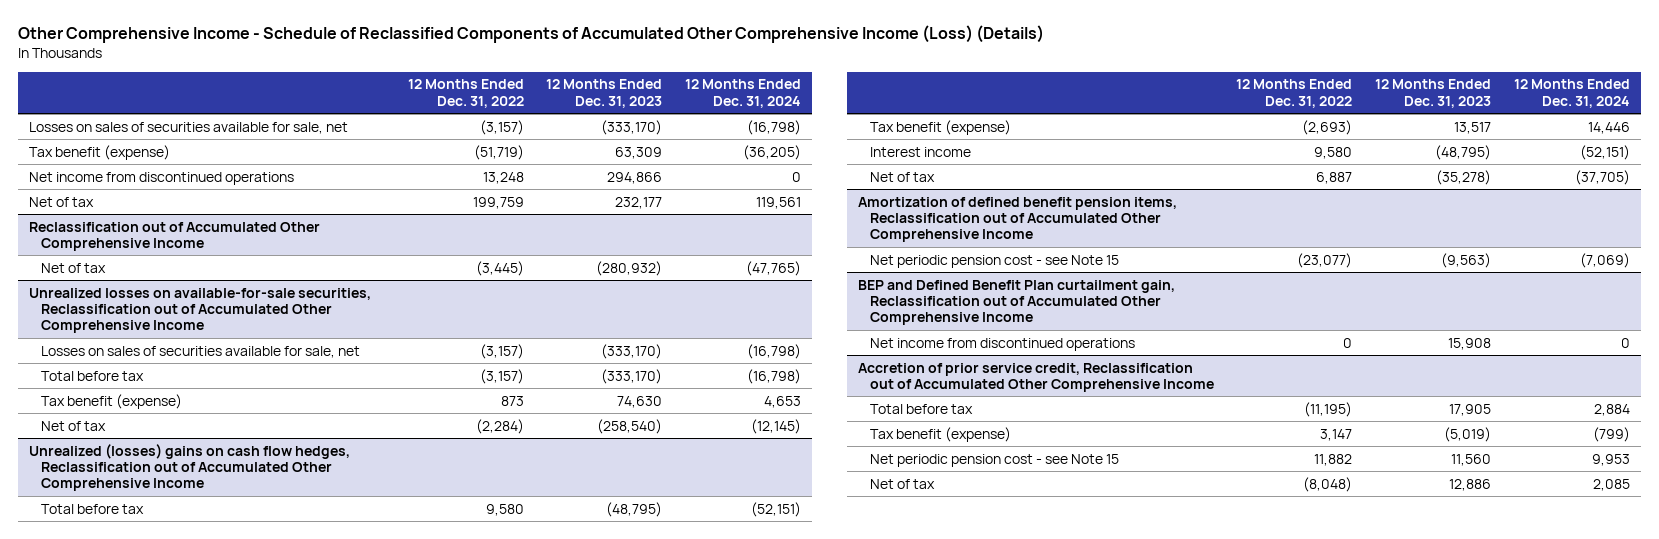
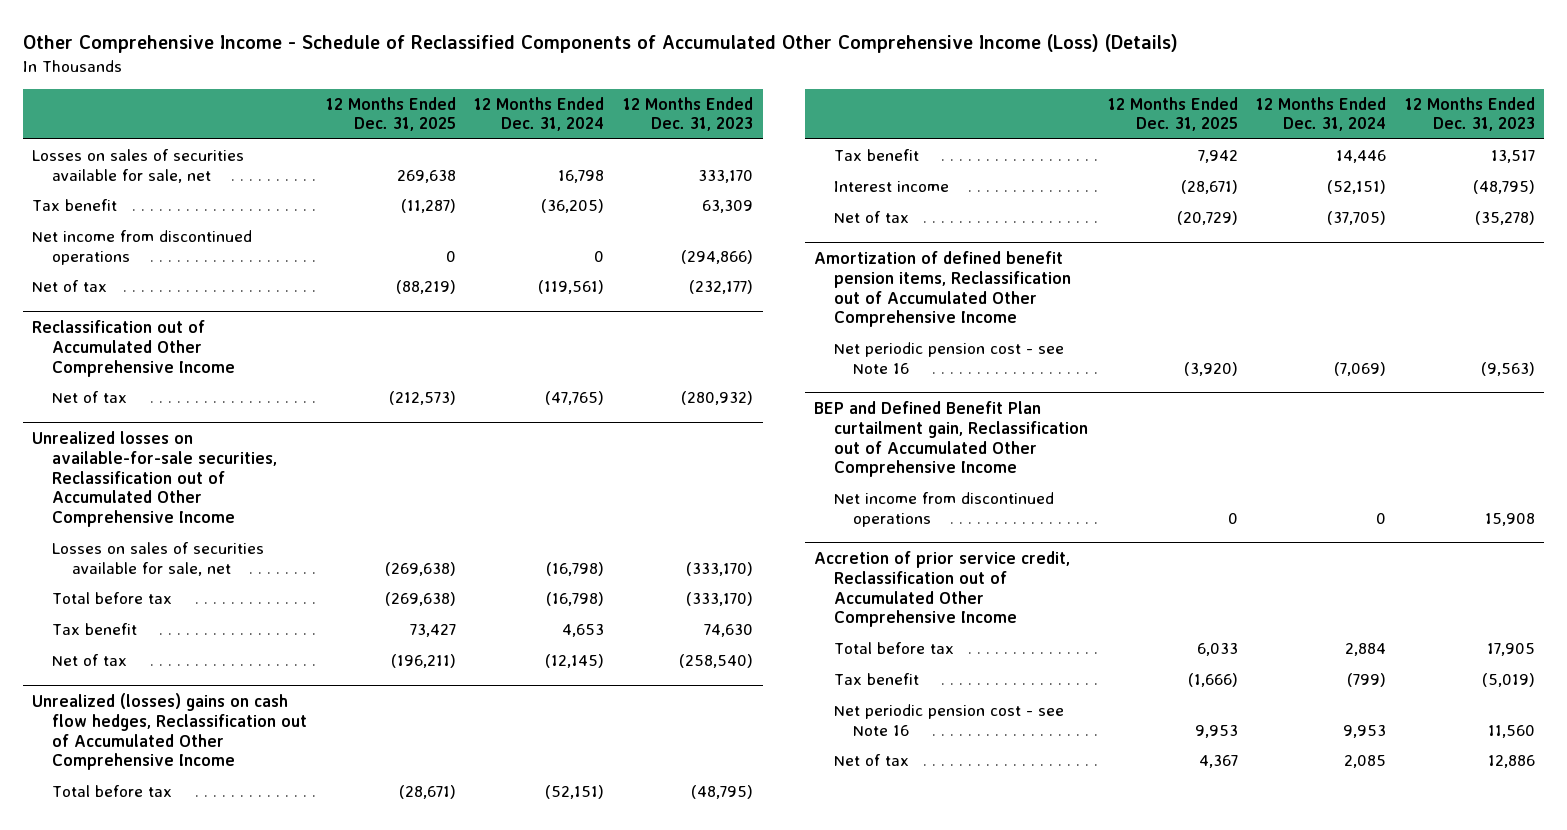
[407,79,524,108] 12 Months Ended Dec. 31, 2022 -> none
none -> [325,96,456,132] 12 Months Ended Dec. 31, 2025
[601,119,663,135] (333,170) -> [698,169,754,183] 333,170
[746,119,801,135] (16,798) -> [558,169,605,183] 16,798
[29,144,171,160] Tax benefit (expense) -> [32,199,118,212] Tax benefit
[607,171,663,184] 294,866 -> [681,249,754,264] (294,866)
[615,196,663,209] 232,177 -> [689,280,754,295] (232,177)
[755,196,801,209] 119,561 -> [538,280,605,295] (119,561)
[40,393,182,409] Tax benefit (expense) -> [51,623,137,636] Tax benefit
[869,119,1011,135] Tax benefit (expense) -> [833,149,919,162] Tax benefit
[869,254,1119,268] Net periodic pension cost - see Note 15 -> [833,342,1064,374] Net periodic pension cost - see Note 16
[869,426,1011,442] Tax benefit (expense) -> [833,673,919,686] Tax benefit
[869,453,1119,467] Net periodic pension cost - see Note 15 -> [833,704,1064,736] Net periodic pension cost - see Note 16

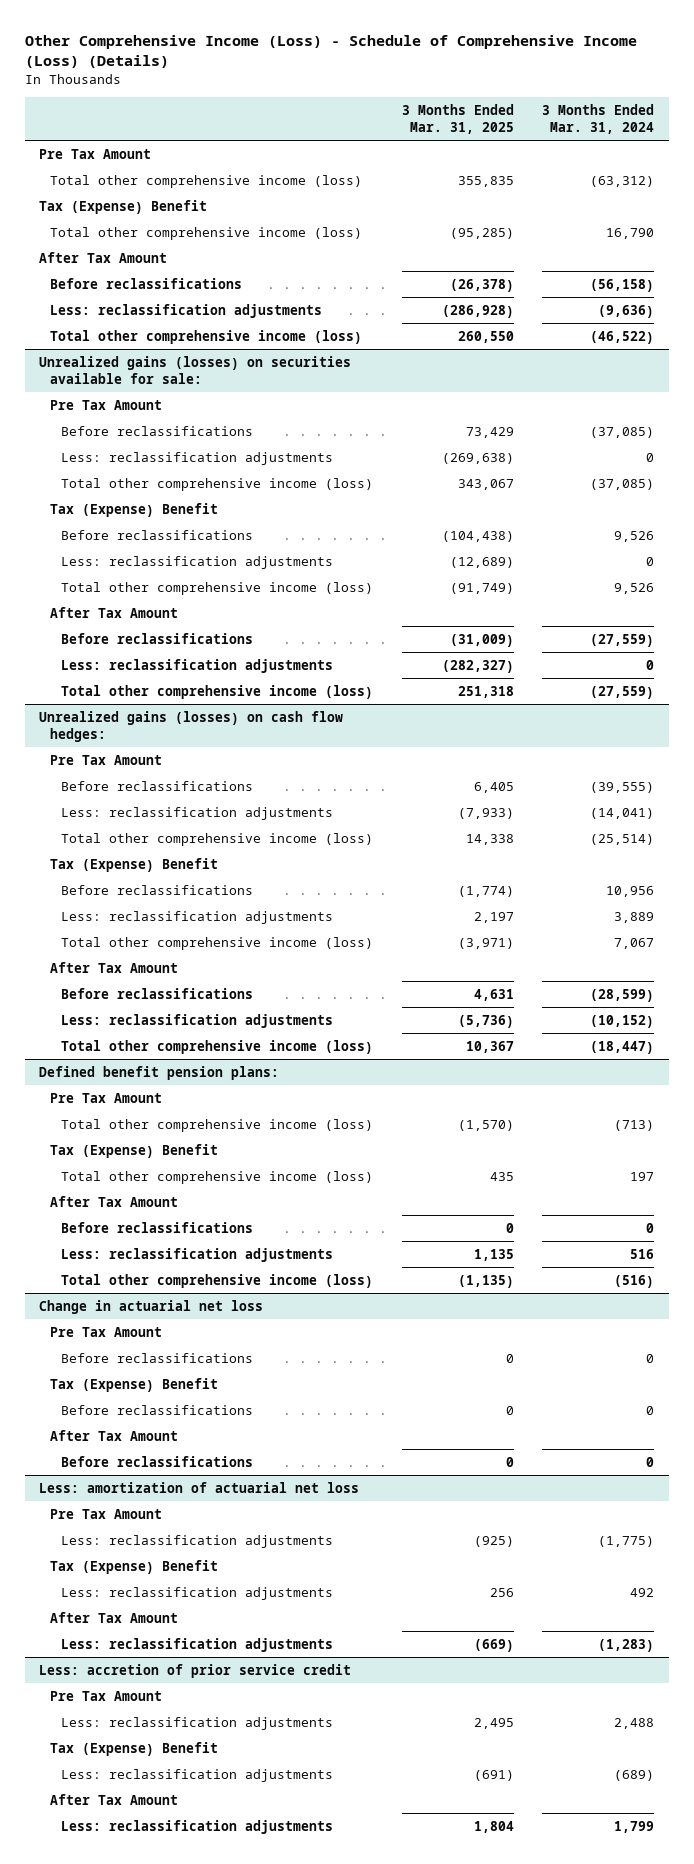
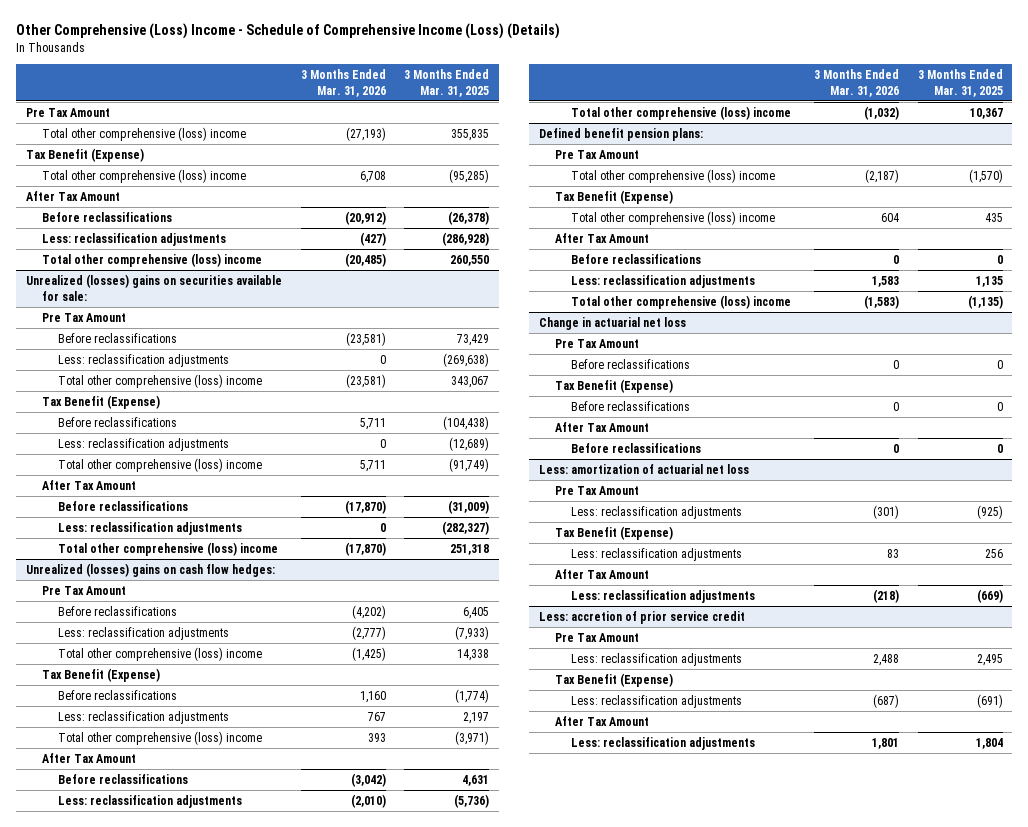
[25,34,638,68] Other Comprehensive Income (Loss) - Schedule of Comprehensive Income (Loss) (Details) -> [16,23,561,40] Other Comprehensive (Loss) Income - Schedule of Comprehensive Income (Loss) (Details)
[542,103,655,134] 3 Months Ended Mar. 31, 2024 -> none
none -> [300,68,386,97] 3 Months Ended Mar. 31, 2026
[50,174,363,188] Total other comprehensive income (loss) -> [41,126,246,141] Total other comprehensive (loss) income
[39,199,208,214] Tax (Expense) Benefit -> [25,147,144,162] Tax Benefit (Expense)
[50,226,363,240] Total other comprehensive income (loss) -> [41,168,246,183] Total other comprehensive (loss) income
[50,329,363,344] Total other comprehensive income (loss) -> [41,252,262,267] Total other comprehensive (loss) income
[39,355,352,384] Unrealized gains (losses) on securities available for sale: -> [25,273,282,301] Unrealized (losses) gains on securities available for sale:
[61,477,374,491] Total other comprehensive income (loss) -> [58,373,263,388] Total other comprehensive (loss) income
[50,502,219,517] Tax (Expense) Benefit -> [41,394,160,409] Tax Benefit (Expense)
[61,581,374,595] Total other comprehensive income (loss) -> [58,457,263,472] Total other comprehensive (loss) income
[61,684,374,699] Total other comprehensive income (loss) -> [58,541,279,556] Total other comprehensive (loss) income
[39,710,344,742] Unrealized gains (losses) on cash flow hedges: -> [25,562,275,577] Unrealized (losses) gains on cash flow hedges:
[61,832,374,846] Total other comprehensive income (loss) -> [58,646,263,661] Total other comprehensive (loss) income
[50,857,219,872] Tax (Expense) Benefit -> [41,667,160,682] Tax Benefit (Expense)
[61,936,374,950] Total other comprehensive income (loss) -> [58,730,263,745] Total other comprehensive (loss) income
[61,1039,374,1054] Total other comprehensive income (loss) -> [571,105,792,120] Total other comprehensive (loss) income
[61,1118,374,1132] Total other comprehensive income (loss) -> [571,168,776,183] Total other comprehensive (loss) income
[50,1143,219,1158] Tax (Expense) Benefit -> [555,189,674,204] Tax Benefit (Expense)
[61,1170,374,1184] Total other comprehensive income (loss) -> [571,210,776,225] Total other comprehensive (loss) income
[61,1273,374,1288] Total other comprehensive income (loss) -> [571,294,792,309] Total other comprehensive (loss) income
[50,1377,219,1392] Tax (Expense) Benefit -> [555,378,674,393] Tax Benefit (Expense)
[50,1559,219,1574] Tax (Expense) Benefit -> [555,525,674,540] Tax Benefit (Expense)
[50,1741,219,1756] Tax (Expense) Benefit -> [555,672,674,687] Tax Benefit (Expense)

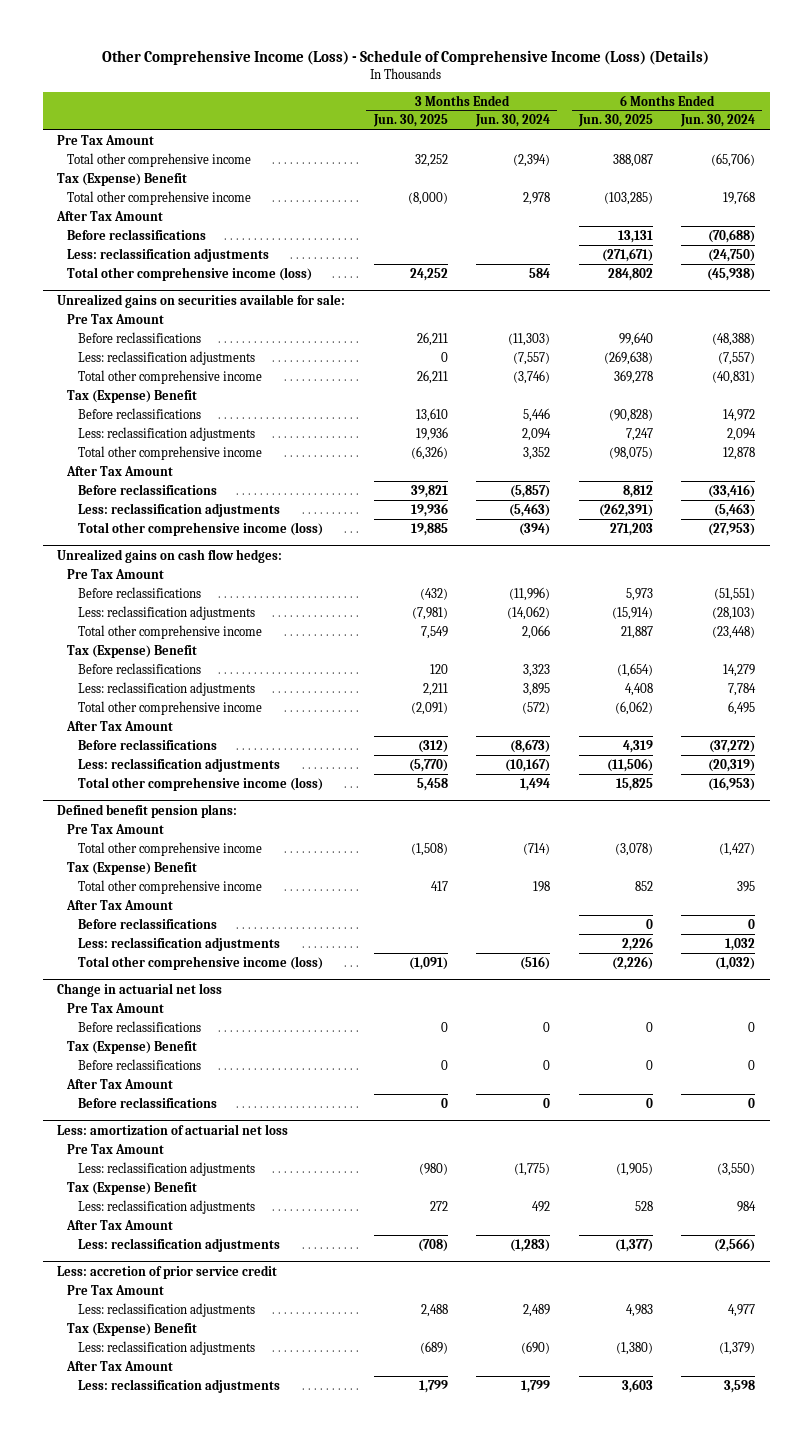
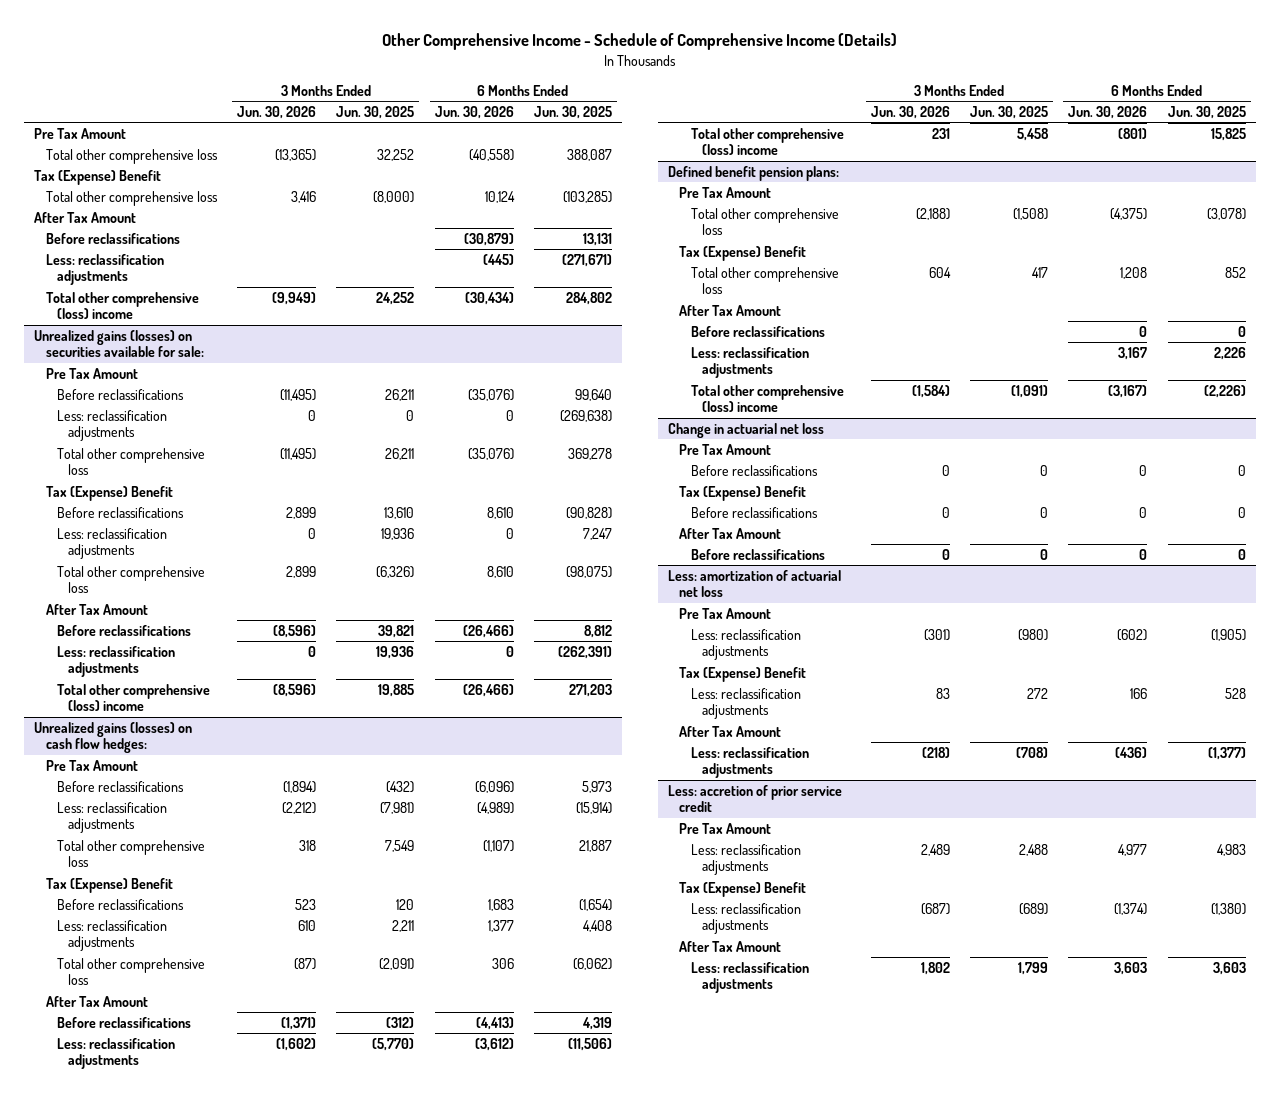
[102,50,710,66] Other Comprehensive Income (Loss) - Schedule of Comprehensive Income (Loss) (Details) -> [382,33,898,51] Other Comprehensive Income - Schedule of Comprehensive Income (Details)
[475,114,551,128] Jun. 30, 2024 -> none
[680,114,756,128] Jun. 30, 2024 -> none
none -> [237,106,317,120] Jun. 30, 2026
none -> [434,106,514,120] Jun. 30, 2026
[67,152,252,167] Total other comprehensive income -> [45,148,218,164] Total other comprehensive loss
[67,190,252,205] Total other comprehensive income -> [45,190,218,206] Total other comprehensive loss
[67,266,313,281] Total other comprehensive income (loss) -> [45,291,199,320] Total other comprehensive (loss) income
[57,293,346,308] Unrealized gains on securities available for sale: -> [34,329,204,358] Unrealized gains (losses) on securities available for sale:
[77,369,262,384] Total other comprehensive income -> [56,447,205,476] Total other comprehensive loss
[77,445,262,460] Total other comprehensive income -> [56,565,205,594] Total other comprehensive loss
[77,521,323,536] Total other comprehensive income (loss) -> [56,683,210,712] Total other comprehensive (loss) income
[57,548,283,563] Unrealized gains on cash flow hedges: -> [34,721,193,754] Unrealized gains (losses) on cash flow hedges:
[77,624,262,639] Total other comprehensive income -> [56,839,205,868] Total other comprehensive loss
[77,700,262,715] Total other comprehensive income -> [56,957,205,986] Total other comprehensive loss
[77,776,323,791] Total other comprehensive income (loss) -> [690,127,844,156] Total other comprehensive (loss) income
[77,841,262,856] Total other comprehensive income -> [690,207,839,236] Total other comprehensive loss
[77,879,262,894] Total other comprehensive income -> [690,266,839,295] Total other comprehensive loss
[77,955,323,970] Total other comprehensive income (loss) -> [690,384,844,413] Total other comprehensive (loss) income

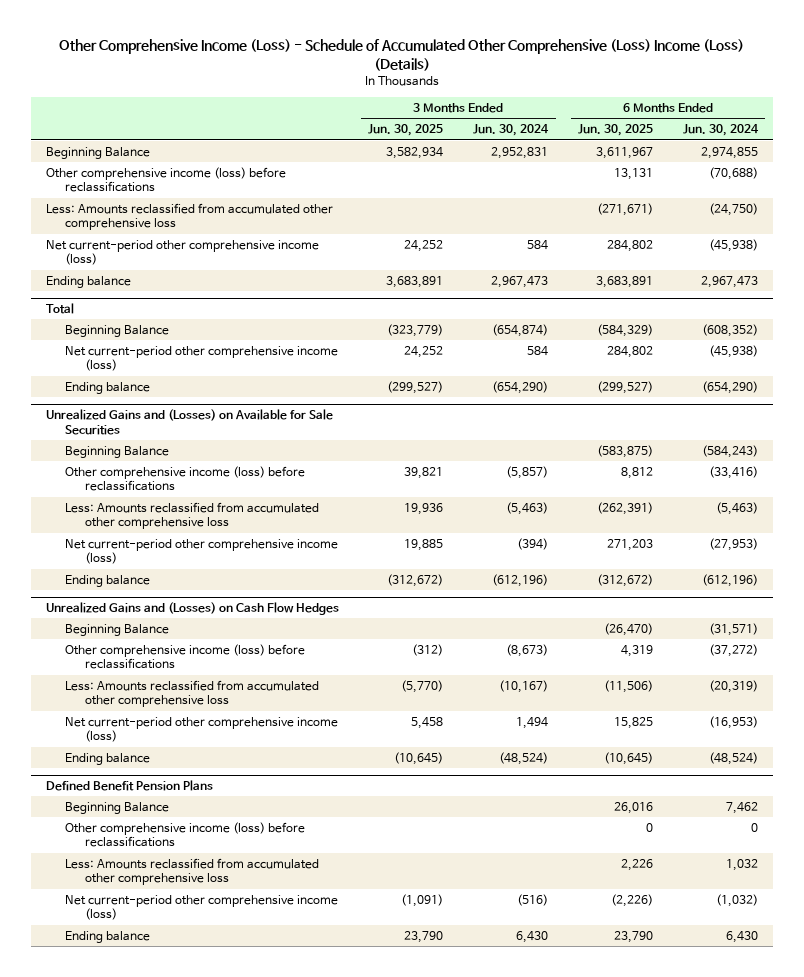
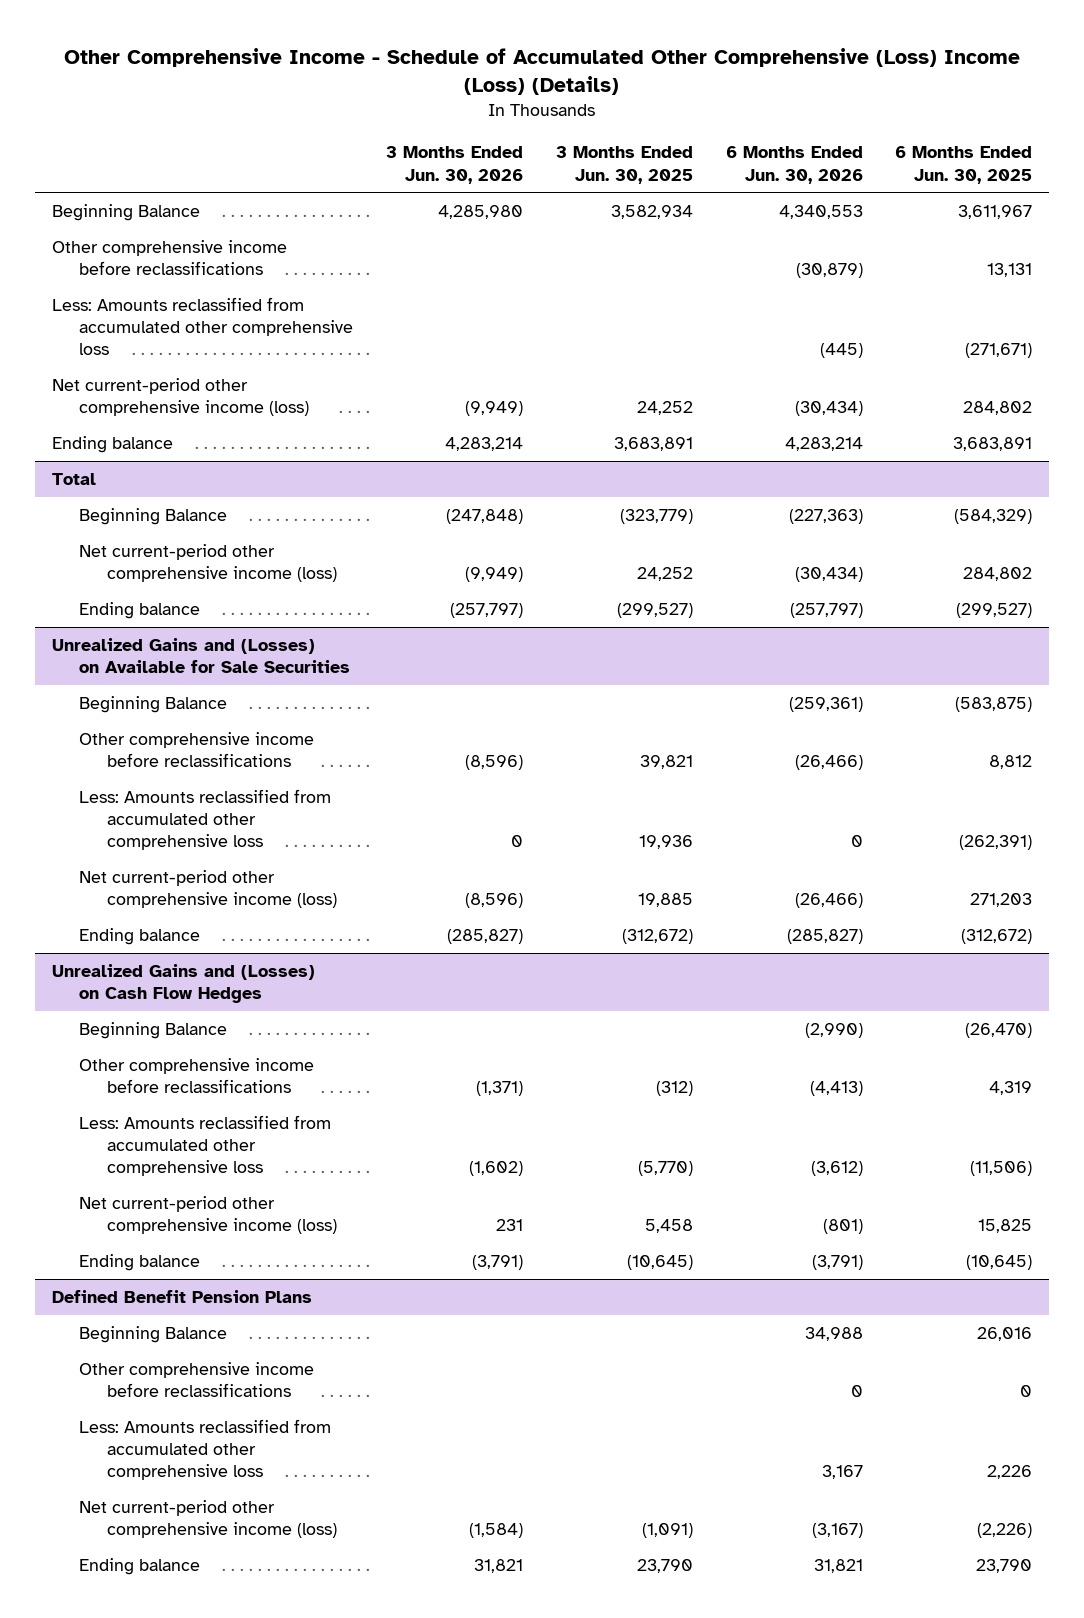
[58,38,744,71] Other Comprehensive Income (Loss) - Schedule of Accumulated Other Comprehensive (Loss) Income (Loss) (Details) -> [64,47,1021,95] Other Comprehensive Income - Schedule of Accumulated Other Comprehensive (Loss) Income (Loss) (Details)
[473,124,550,137] Jun. 30, 2024 -> none
[683,124,760,137] Jun. 30, 2024 -> none
none -> [386,146,524,184] 3 Months Ended Jun. 30, 2026
none -> [725,146,863,184] 6 Months Ended Jun. 30, 2026
[45,166,286,193] Other comprehensive income (loss) before reclassifications -> [51,240,287,276] Other comprehensive income before reclassifications
[65,465,306,492] Other comprehensive income (loss) before reclassifications -> [79,732,315,768] Other comprehensive income before reclassifications
[65,643,306,670] Other comprehensive income (loss) before reclassifications -> [79,1058,315,1094] Other comprehensive income before reclassifications
[65,821,306,848] Other comprehensive income (loss) before reclassifications -> [79,1362,315,1398] Other comprehensive income before reclassifications

